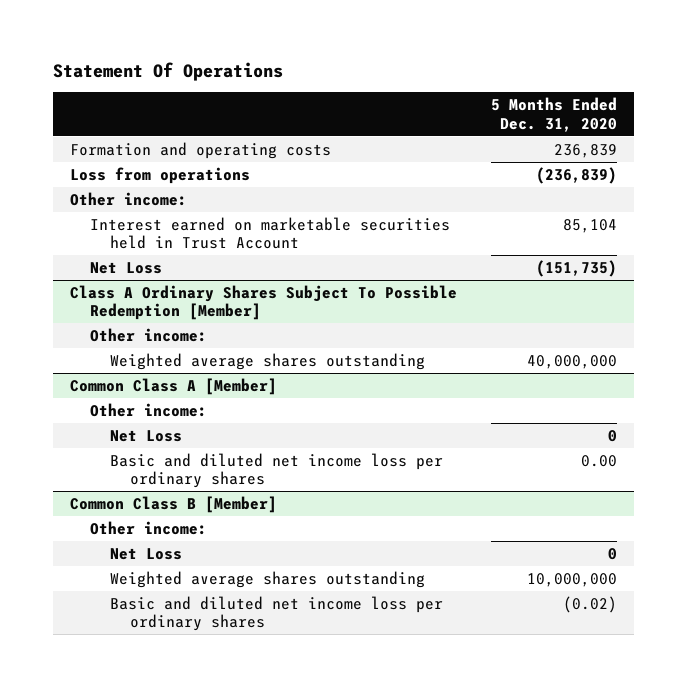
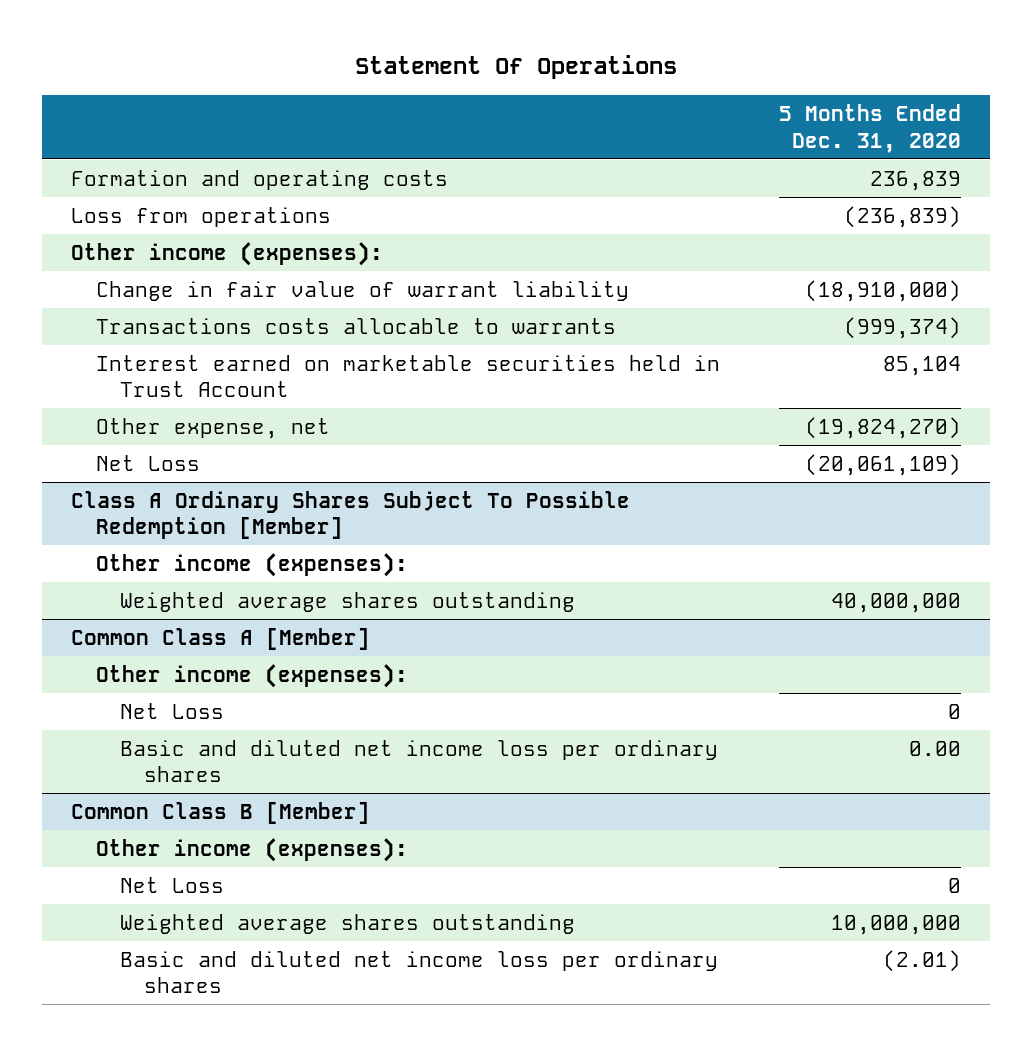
[69,192,187,207] Other income: -> [71,241,384,266] Other income (expenses):
none -> [95,280,629,301] Change in fair value of warrant liability
none -> [95,317,616,334] Transactions costs allocable to warrants
none -> [95,417,330,439] Other expense, net
[536,260,618,278] (151,735) -> [804,453,961,476] (20,061,109)
[89,328,207,343] Other income: -> [95,552,408,577] Other income (expenses):
[89,403,207,418] Other income: -> [95,663,408,688] Other income (expenses):
[89,521,207,536] Other income: -> [95,837,408,862] Other income (expenses):
[563,596,618,614] (0.02) -> [882,949,961,972] (2.01)

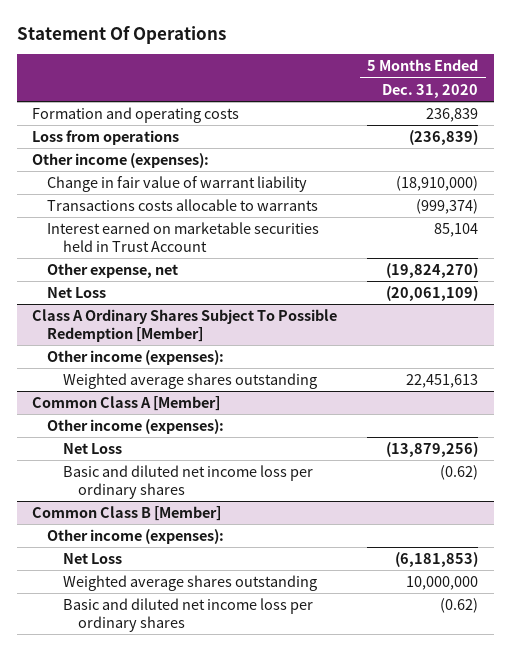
[830,592,961,613] 40,000,000 -> [406,374,479,389] 22,451,613
[947,703,961,719] 0 -> [386,442,479,458] (13,879,256)
[908,740,961,756] 0.00 -> [440,465,479,481] (0.62)
[947,877,961,893] 0 -> [395,552,479,568] (6,181,853)
[882,949,961,972] (2.01) -> [440,598,479,614] (0.62)

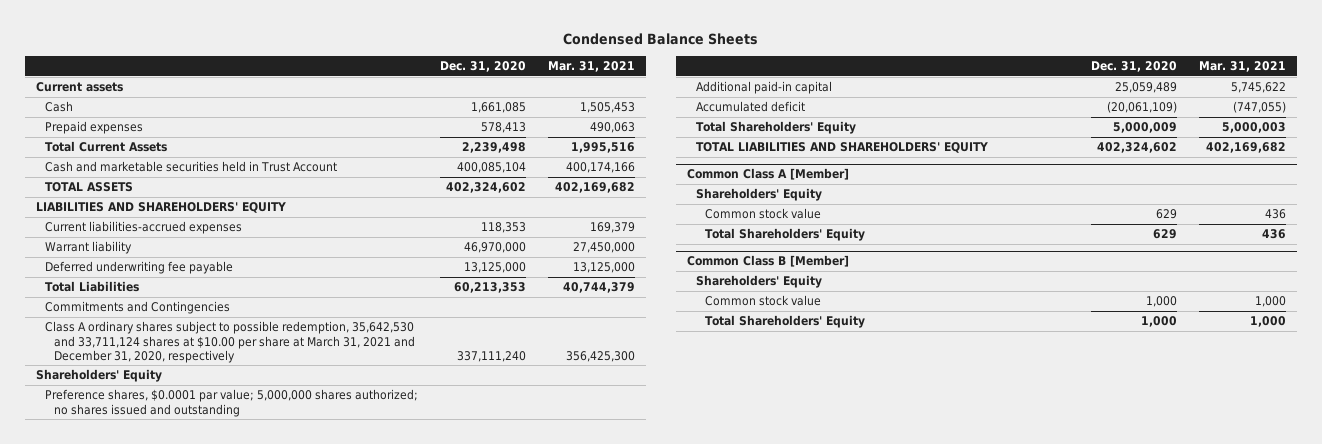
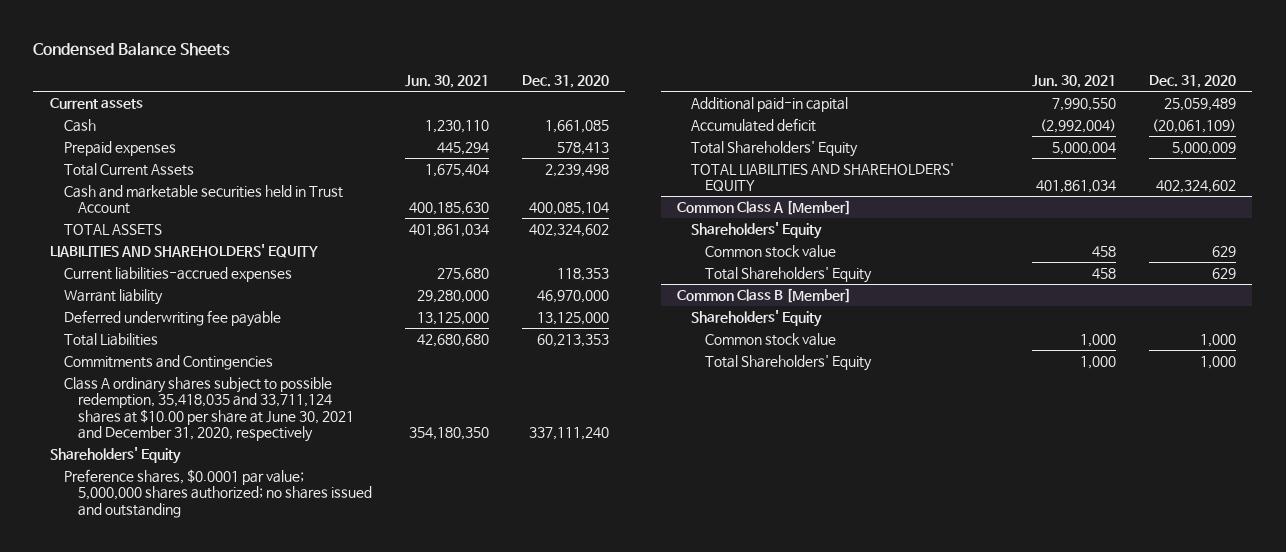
[548,61,636,73] Mar. 31, 2021 -> none
none -> [404,75,489,89] Jun. 30, 2021
[45,321,416,363] Class A ordinary shares subject to possible redemption, 35,642,530 and 33,711,124 shares at $10.00 per share at March 31, 2021 and December 31, 2020, respectively -> [63,376,354,442] Class A ordinary shares subject to possible redemption, 35,418,035 and 33,711,124 shares at $10.00 per share at June 30, 2021 and December 31, 2020, respectively

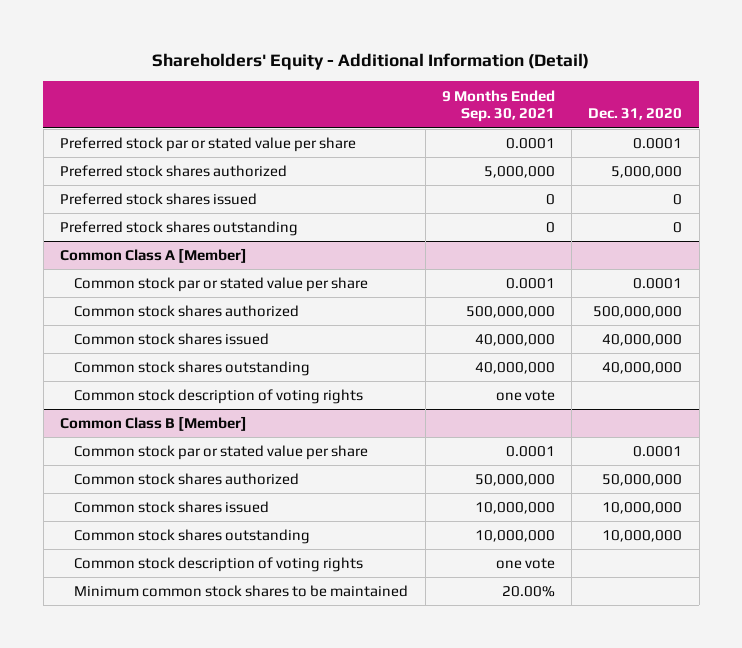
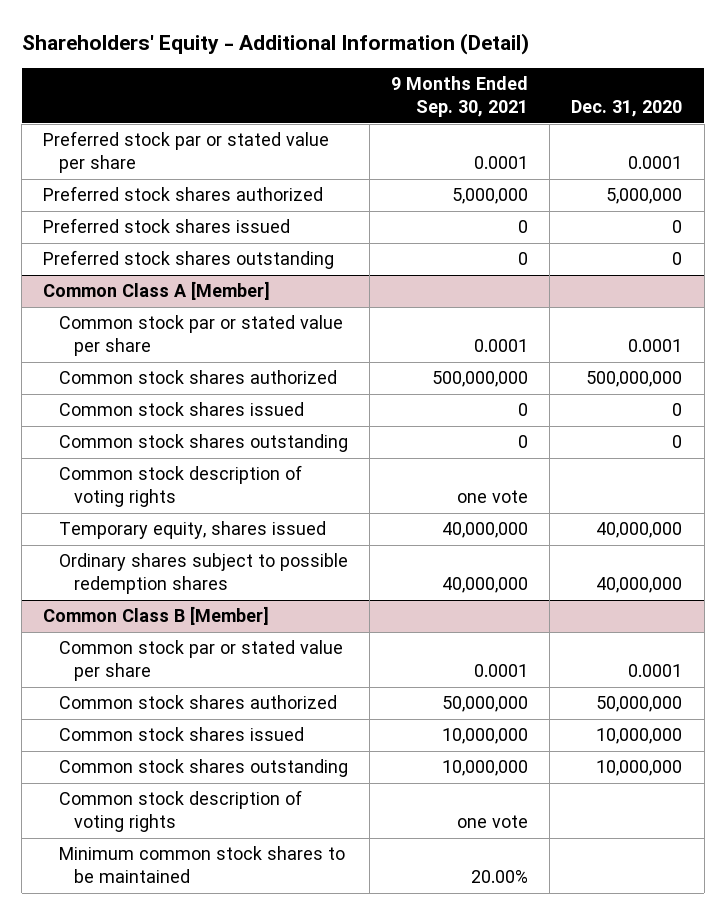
[474,334,555,347] 40,000,000 -> [518,403,529,417] 0
[602,334,683,347] 40,000,000 -> [672,403,683,417] 0
[474,362,555,375] 40,000,000 -> [518,435,529,449] 0
[602,362,683,375] 40,000,000 -> [672,435,683,449] 0
none -> [58,521,326,540] Temporary equity, shares issued
none -> [58,553,348,595] Ordinary shares subject to possible redemption shares

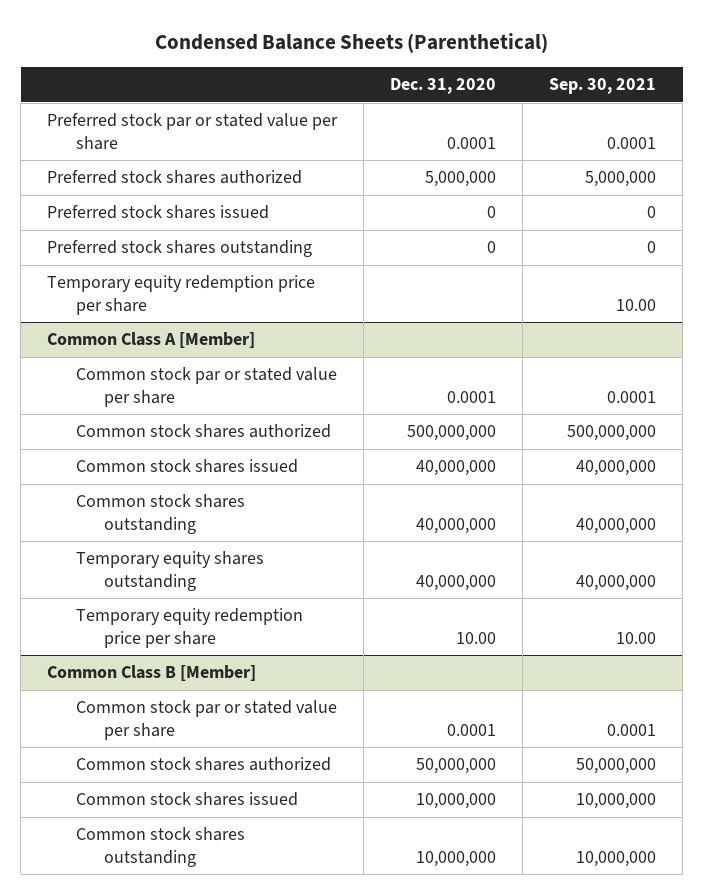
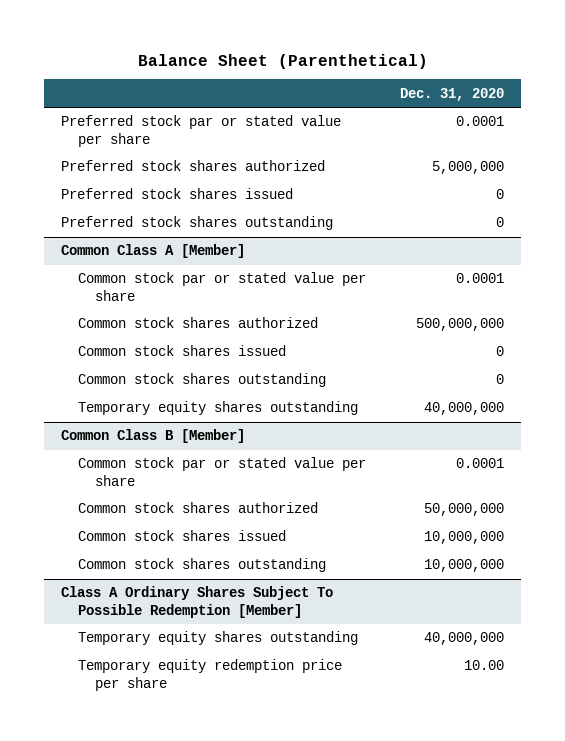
[154,32,548,53] Condensed Balance Sheets (Parenthetical) -> [137,53,428,69] Balance Sheet (Parenthetical)
[549,78,657,95] Sep. 30, 2021 -> none
[47,275,316,315] Temporary equity redemption price per share -> none
[416,460,497,477] 40,000,000 -> [496,346,505,357] 0
[416,517,497,534] 40,000,000 -> [496,374,505,385] 0
[75,608,303,648] Temporary equity redemption price per share -> none
none -> [61,586,334,618] Class A Ordinary Shares Subject To Possible Redemption [Member]
none -> [77,631,358,646] Temporary equity shares outstanding
none -> [77,659,342,691] Temporary equity redemption price per share

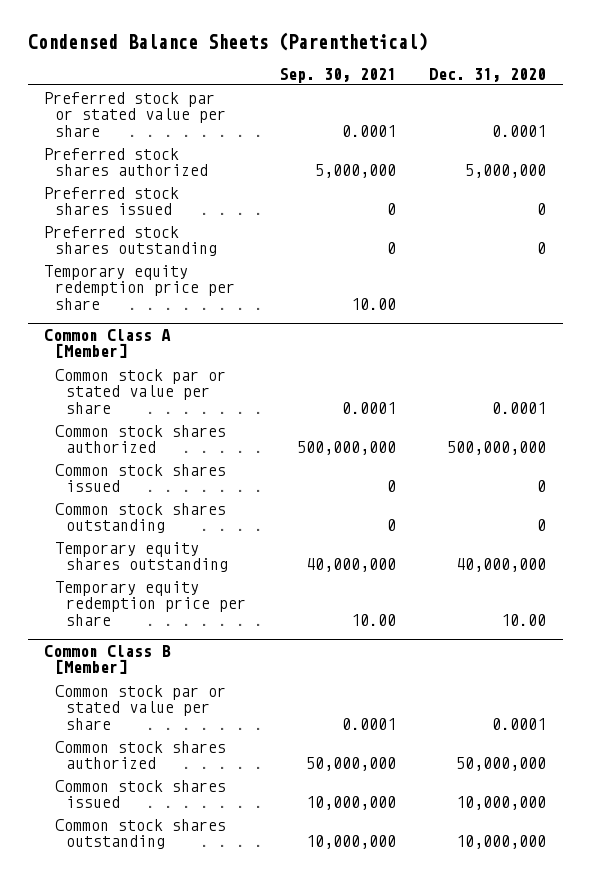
[137,53,428,69] Balance Sheet (Parenthetical) -> [27,31,428,51] Condensed Balance Sheets (Parenthetical)
none -> [279,67,397,83] Sep. 30, 2021
none -> [44,264,236,310] Temporary equity redemption price per share
none -> [55,580,247,626] Temporary equity redemption price per share
[61,586,334,618] Class A Ordinary Shares Subject To Possible Redemption [Member] -> none
[77,631,358,646] Temporary equity shares outstanding -> none
[77,659,342,691] Temporary equity redemption price per share -> none

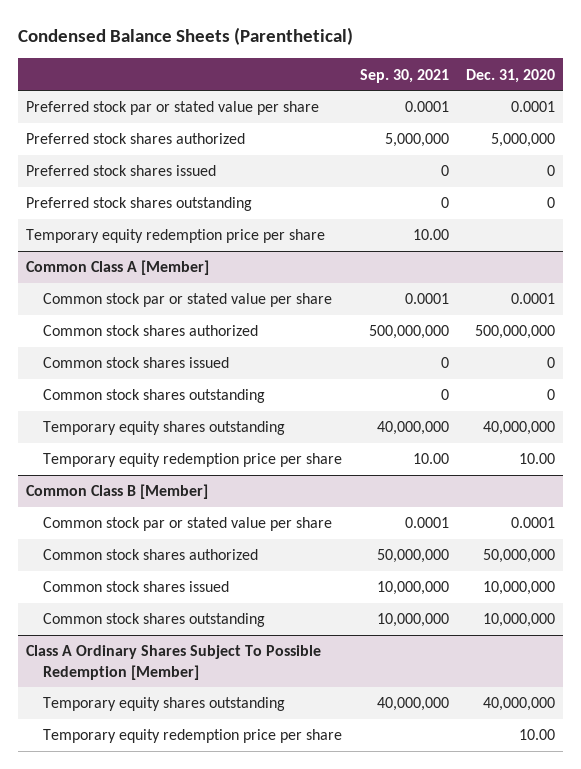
none -> [26,645,322,680] Class A Ordinary Shares Subject To Possible Redemption [Member]
none -> [43,697,286,712] Temporary equity shares outstanding
none -> [43,729,343,744] Temporary equity redemption price per share

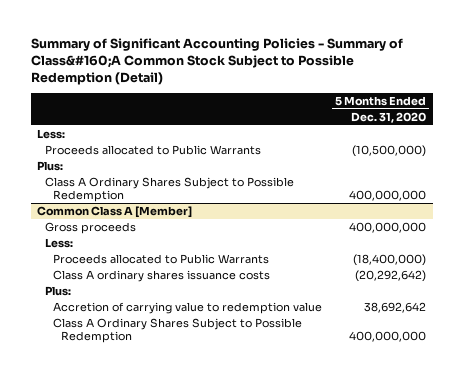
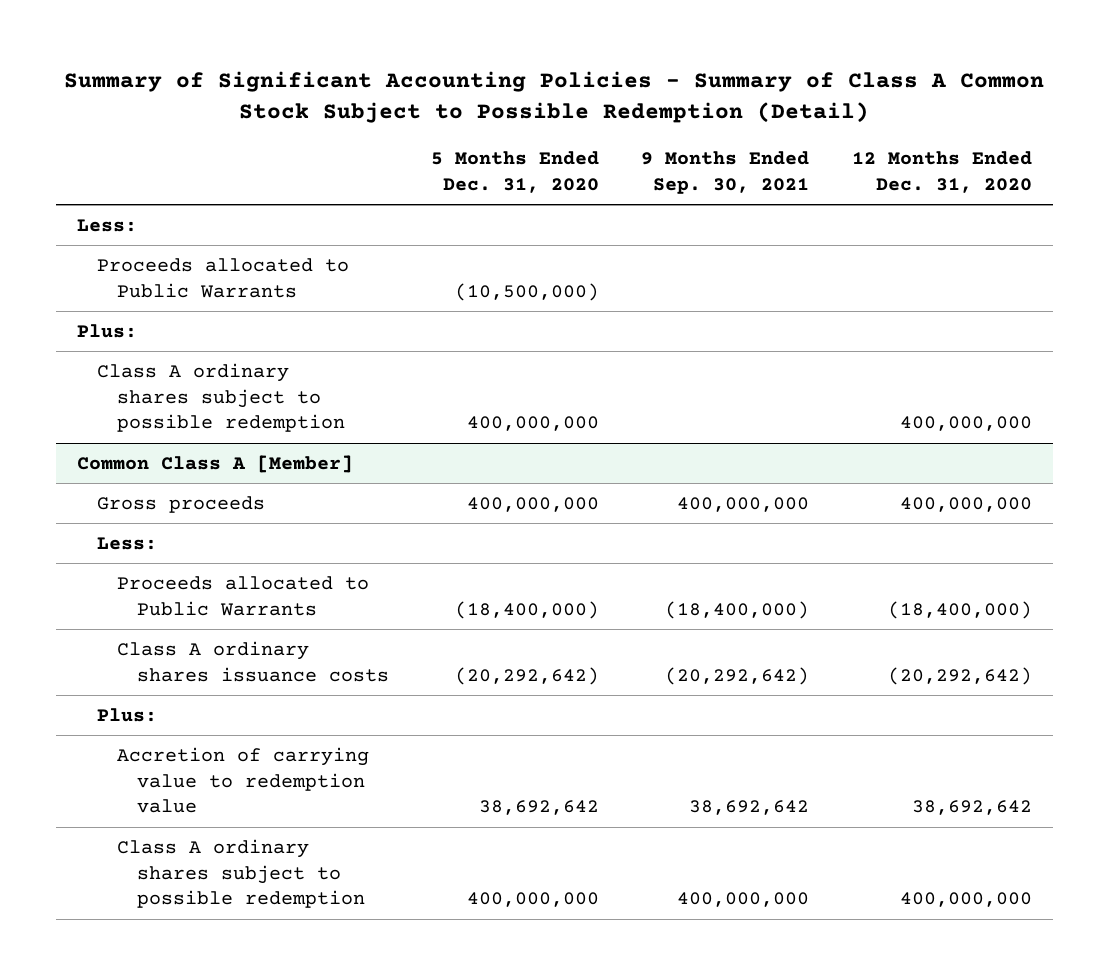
[30,37,403,85] Summary of Significant Accounting Policies - Summary of Class&#160;A Common Stock Subject to Possible Redemption (Detail) -> [64,70,1045,124] Summary of Significant Accounting Policies - Summary of Class A Common Stock Subject to Possible Redemption (Detail)
none -> [641,151,810,195] 9 Months Ended Sep. 30, 2021
none -> [851,151,1032,194] 12 Months Ended Dec. 31, 2020
[45,176,295,202] Class A Ordinary Shares Subject to Possible Redemption -> [96,362,345,433] Class A ordinary shares subject to possible redemption
[53,317,303,343] Class A Ordinary Shares Subject to Possible Redemption -> [116,838,365,909] Class A ordinary shares subject to possible redemption

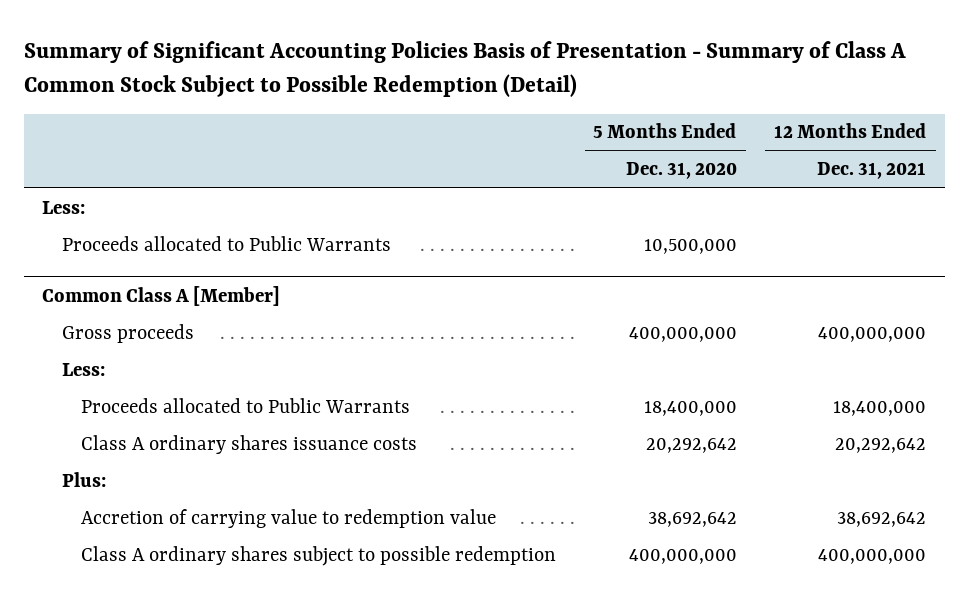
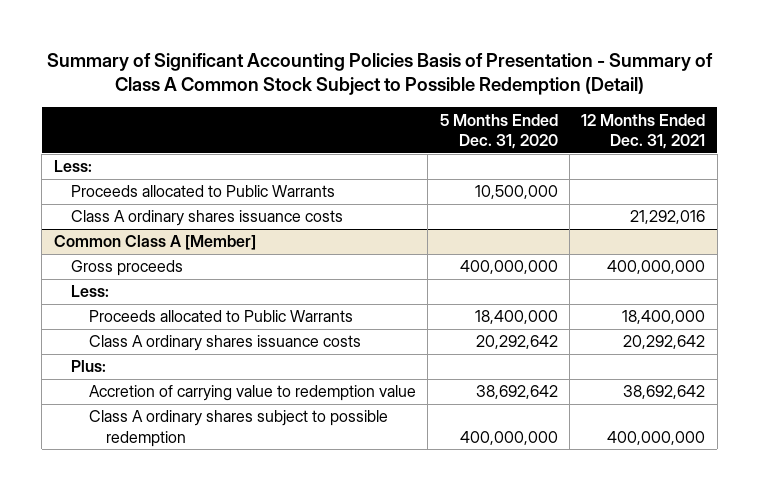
none -> [71,210,344,227] Class A ordinary shares issuance costs

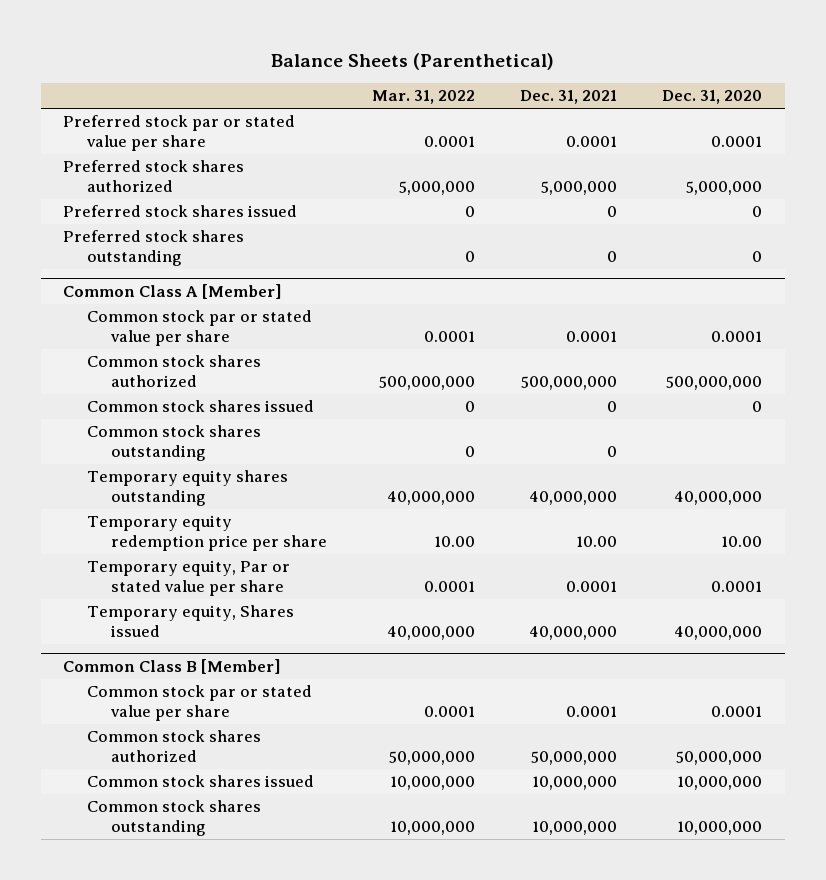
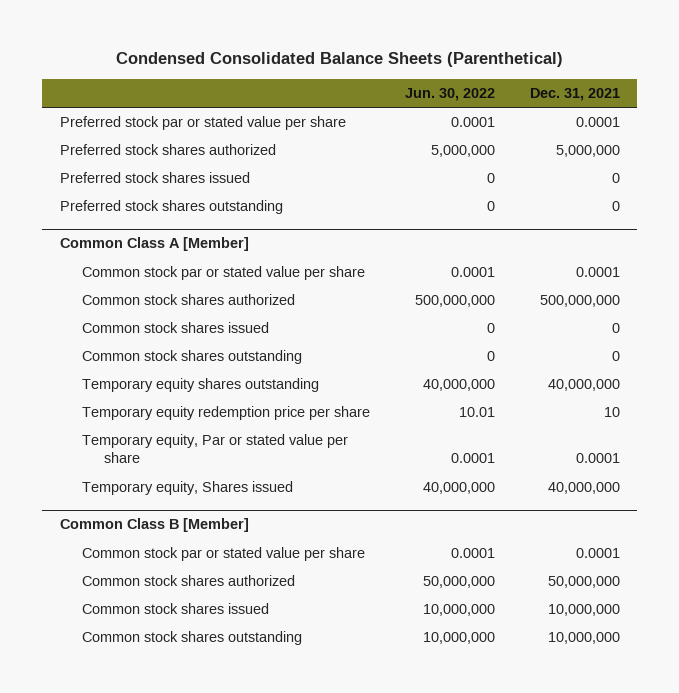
[270,52,554,70] Balance Sheets (Parenthetical) -> [115,52,563,68] Condensed Consolidated Balance Sheets (Parenthetical)
[372,90,476,105] Mar. 31, 2022 -> none
[662,90,763,105] Dec. 31, 2020 -> none
none -> [404,88,495,102] Jun. 30, 2022
[576,536,618,548] 10.00 -> [603,407,620,418] 10

